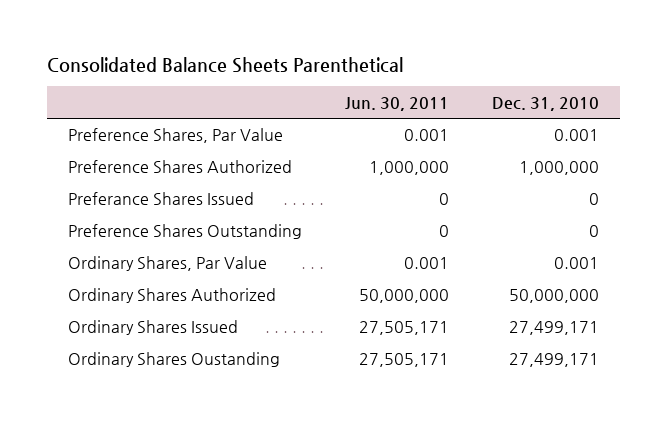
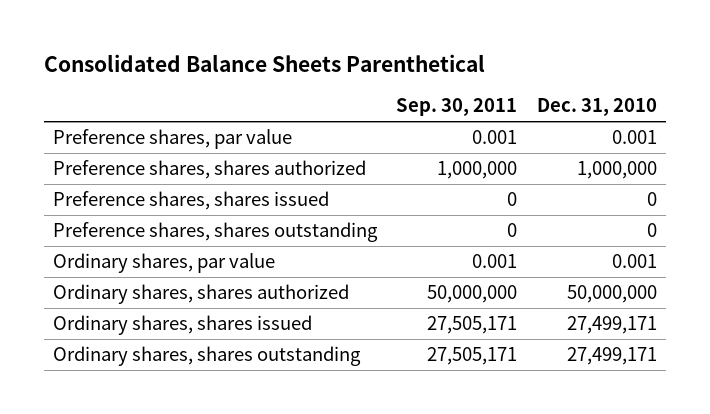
[345,96,450,111] Jun. 30, 2011 -> none
none -> [396,98,518,117] Sep. 30, 2011
[68,128,284,144] Preference Shares, Par Value -> [53,129,293,150] Preference shares, par value
[68,160,293,174] Preference Shares Authorized -> [53,160,367,180] Preference shares, shares authorized
[68,192,255,206] Preferance Shares Issued -> [53,191,330,211] Preference shares, shares issued
[68,224,303,240] Preference Shares Outstanding -> [53,222,379,243] Preference shares, shares outstanding
[68,256,268,272] Ordinary Shares, Par Value -> [53,253,276,274] Ordinary shares, par value
[68,288,277,304] Ordinary Shares Authorized -> [53,284,350,305] Ordinary shares, shares authorized
[68,320,239,336] Ordinary Shares Issued -> [53,315,313,336] Ordinary shares, shares issued
[68,352,281,368] Ordinary Shares Oustanding -> [53,346,362,367] Ordinary shares, shares outstanding

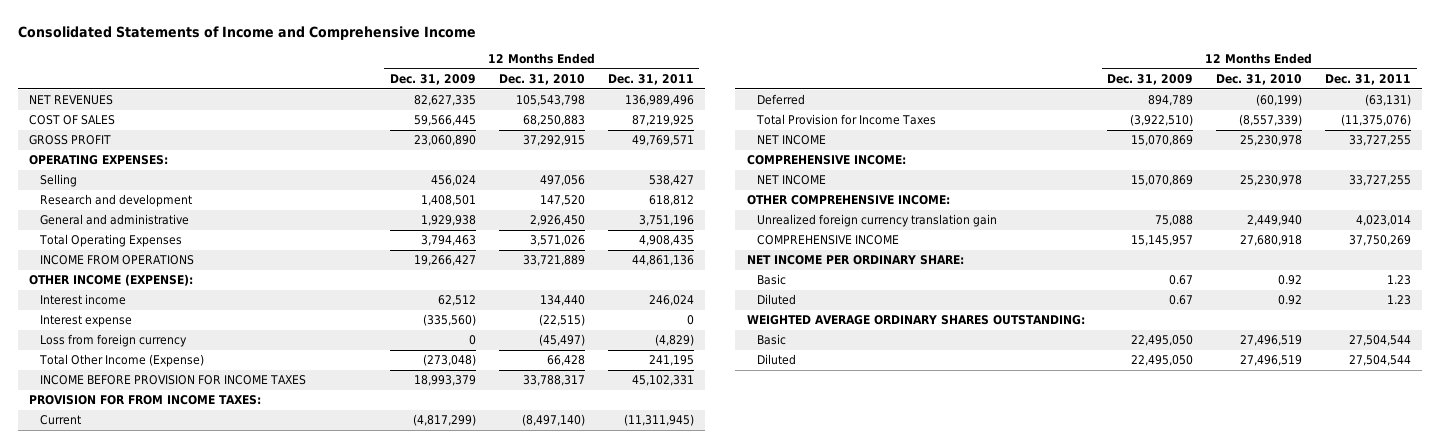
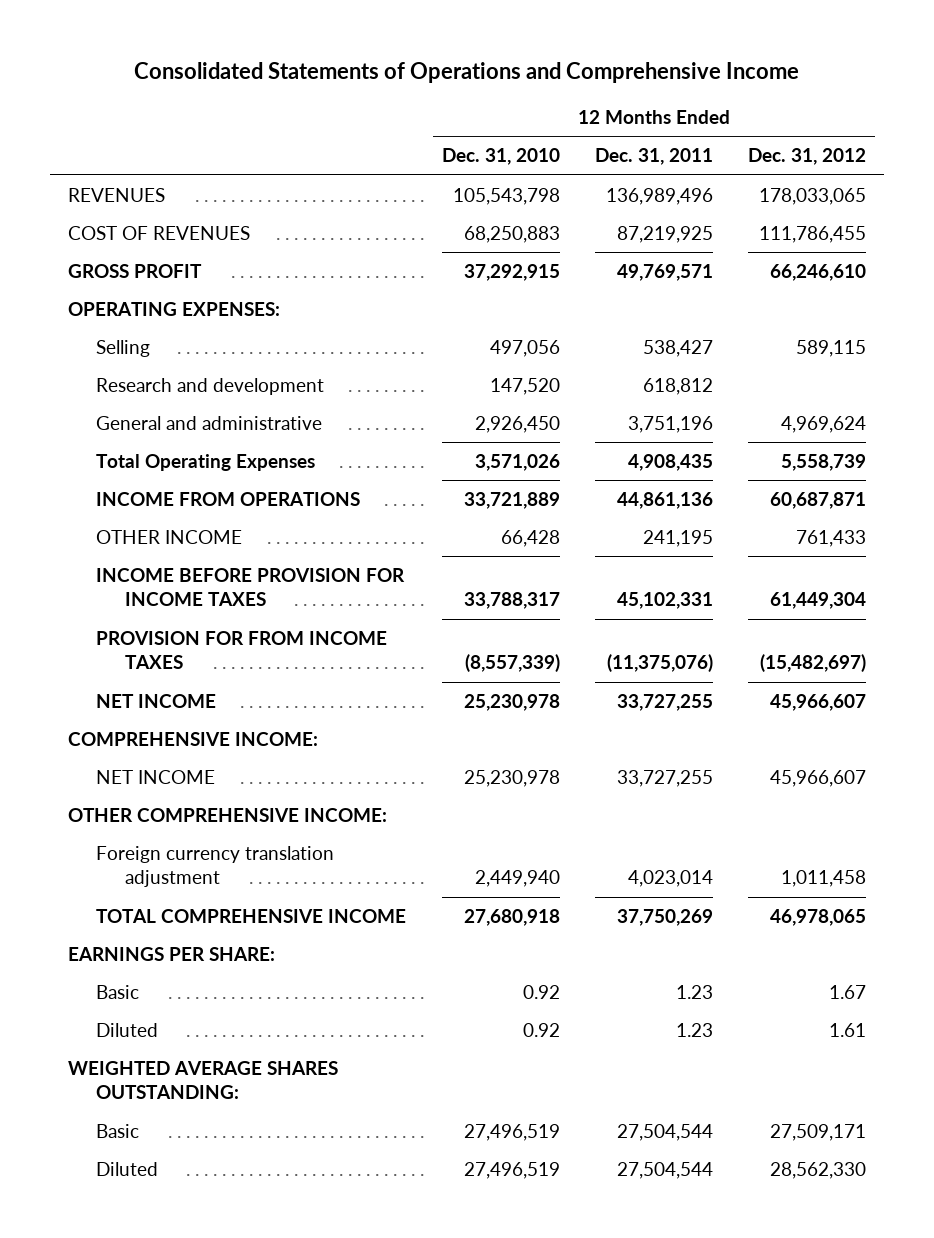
[17,25,476,40] Consolidated Statements of Income and Comprehensive Income -> [133,62,799,84] Consolidated Statements of Operations and Comprehensive Income
[390,74,477,86] Dec. 31, 2009 -> none
none -> [748,148,867,166] Dec. 31, 2012
[29,95,114,106] NET REVENUES -> [67,187,165,202] REVENUES
[29,115,116,126] COST OF SALES -> [67,225,250,240] COST OF REVENUES
[29,274,194,287] OTHER INCOME (EXPENSE): -> none
[39,294,126,306] Interest income -> none
[39,315,132,328] Interest expense -> none
[39,334,187,348] Loss from foreign currency -> none
[38,354,204,368] Total Other Income (Expense) -> [96,529,243,544] OTHER INCOME
[29,395,262,406] PROVISION FOR FROM INCOME TAXES: -> none
[39,415,81,426] Current -> none
[757,94,806,106] Deferred -> none
[756,114,937,126] Total Provision for Income Taxes -> [96,630,388,670] PROVISION FOR FROM INCOME TAXES
[757,214,998,228] Unrealized foreign currency translation gain -> [96,845,335,888] Foreign currency translation adjustment
[757,235,900,246] COMPREHENSIVE INCOME -> [96,908,407,923] TOTAL COMPREHENSIVE INCOME
[746,255,964,266] NET INCOME PER ORDINARY SHARE: -> [67,946,275,961] EARNINGS PER SHARE:
[746,315,1085,326] WEIGHTED AVERAGE ORDINARY SHARES OUTSTANDING: -> [67,1060,338,1100] WEIGHTED AVERAGE SHARES OUTSTANDING:

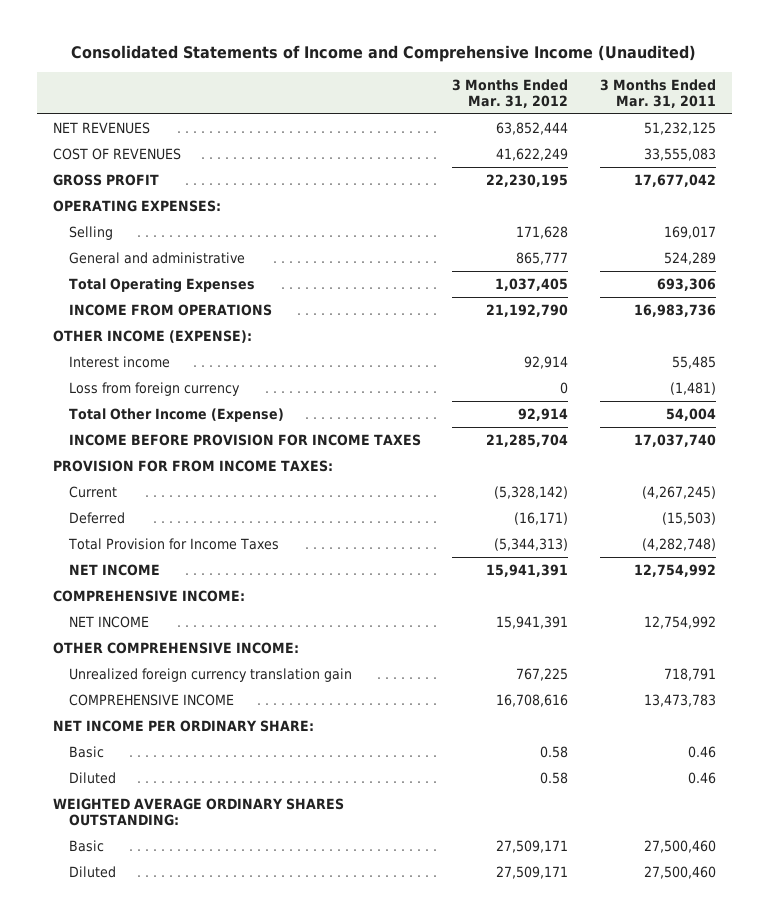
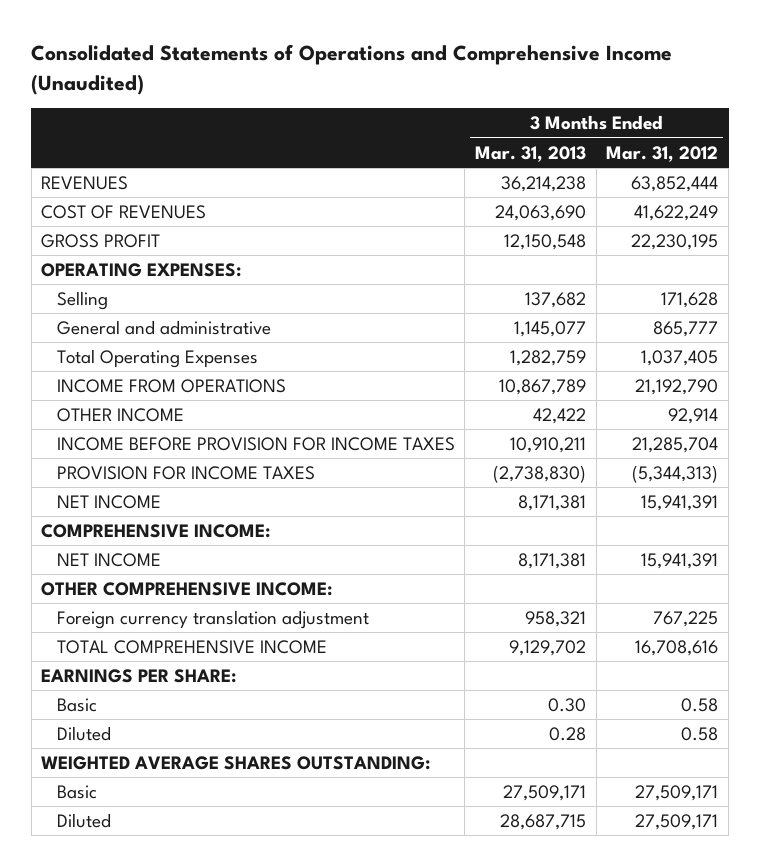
[71,45,697,63] Consolidated Statements of Income and Comprehensive Income (Unaudited) -> [31,44,673,95] Consolidated Statements of Operations and Comprehensive Income (Unaudited)
[600,78,717,108] 3 Months Ended Mar. 31, 2011 -> none
none -> [475,145,587,162] Mar. 31, 2013
[52,121,150,134] NET REVENUES -> [41,175,129,190] REVENUES
[52,329,252,343] OTHER INCOME (EXPENSE): -> none
[68,355,170,368] Interest income -> none
[68,381,240,396] Loss from foreign currency -> none
[68,407,284,422] Total Other Income (Expense) -> [56,407,184,422] OTHER INCOME
[52,459,333,472] PROVISION FOR FROM INCOME TAXES: -> none
[68,485,117,498] Current -> none
[68,511,125,524] Deferred -> none
[67,537,279,550] Total Provision for Income Taxes -> [56,465,315,480] PROVISION FOR INCOME TAXES
[68,667,352,682] Unrealized foreign currency translation gain -> [56,609,369,629] Foreign currency translation adjustment
[68,693,234,706] COMPREHENSIVE INCOME -> [56,639,327,654] TOTAL COMPREHENSIVE INCOME
[52,719,314,732] NET INCOME PER ORDINARY SHARE: -> [41,668,237,683] EARNINGS PER SHARE:
[52,797,344,827] WEIGHTED AVERAGE ORDINARY SHARES OUTSTANDING: -> [41,755,431,770] WEIGHTED AVERAGE SHARES OUTSTANDING:

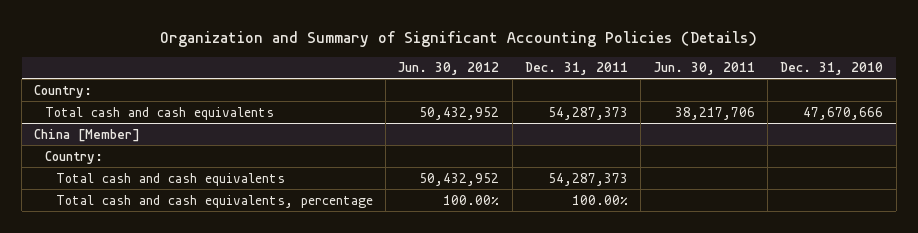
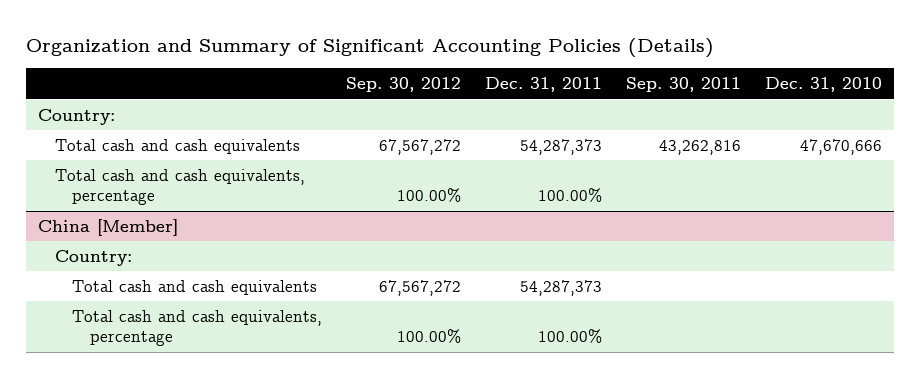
[398,62,500,76] Jun. 30, 2012 -> none
[653,62,755,76] Jun. 30, 2011 -> none
none -> [346,77,462,93] Sep. 30, 2012
none -> [626,77,742,93] Sep. 30, 2011
none -> [55,168,306,206] Total cash and cash equivalents, percentage

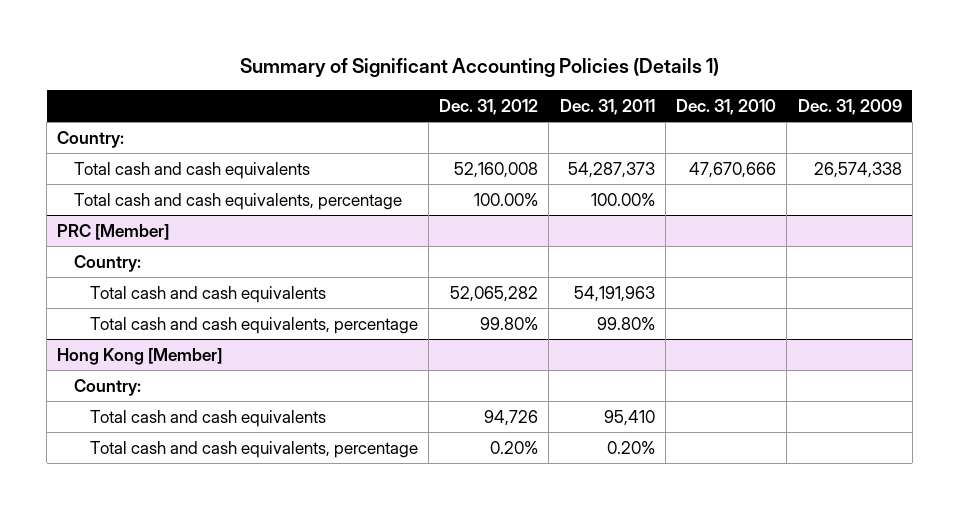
[26,37,715,58] Organization and Summary of Significant Accounting Policies (Details) -> [239,58,719,78] Summary of Significant Accounting Policies (Details 1)
[346,77,462,93] Sep. 30, 2012 -> none
[626,77,742,93] Sep. 30, 2011 -> none
none -> [439,98,539,115] Dec. 31, 2012
none -> [797,98,902,115] Dec. 31, 2009
[38,218,179,236] China [Member] -> none
none -> [57,223,170,240] PRC [Member]
[520,279,603,296] 54,287,373 -> [573,285,655,302] 54,191,963
[538,329,603,344] 100.00% -> [596,316,655,330] 99.80%
none -> [57,347,223,365] Hong Kong [Member]
none -> [73,378,141,396] Country:
none -> [89,409,326,427] Total cash and cash equivalents
none -> [89,440,418,458] Total cash and cash equivalents, percentage

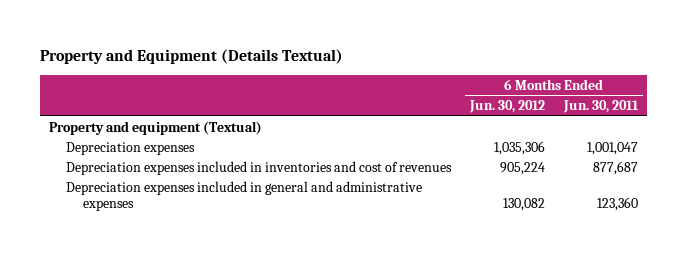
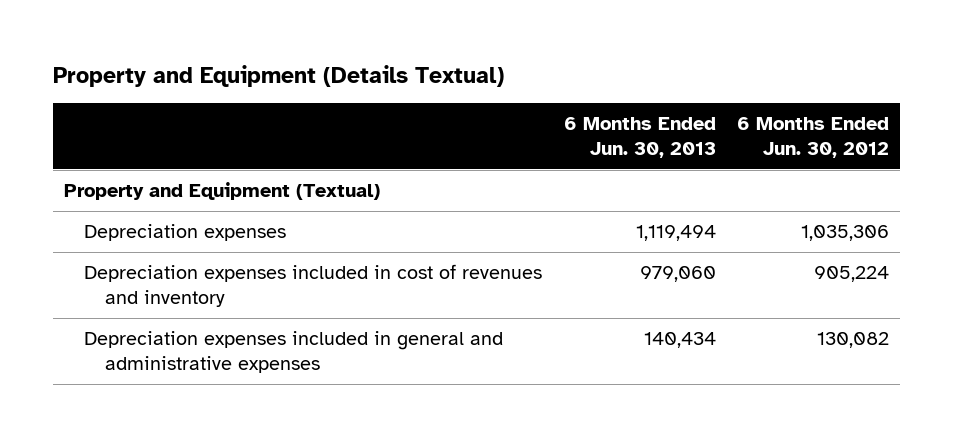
[562,100,639,114] Jun. 30, 2011 -> none
none -> [563,116,716,159] 6 Months Ended Jun. 30, 2013
[49,120,263,135] Property and equipment (Textual) -> [63,181,380,200] Property and Equipment (Textual)
[66,160,453,175] Depreciation expenses included in inventories and cost of revenues -> [84,263,543,308] Depreciation expenses included in cost of revenues and inventory

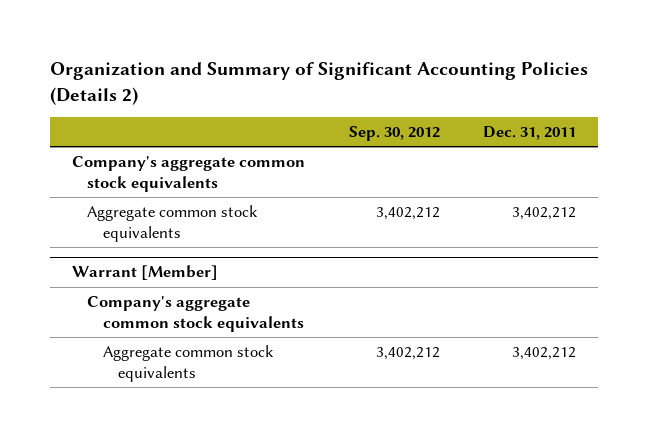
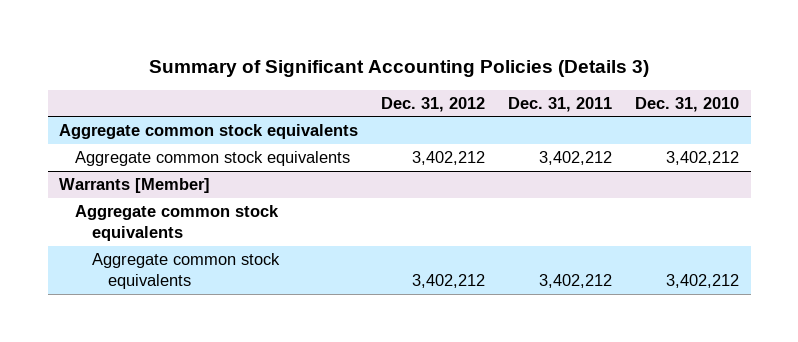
[49,62,588,105] Organization and Summary of Significant Accounting Policies (Details 2) -> [149,60,650,78] Summary of Significant Accounting Policies (Details 3)
[348,125,440,141] Sep. 30, 2012 -> none
none -> [381,96,486,112] Dec. 31, 2012
none -> [635,96,740,112] Dec. 31, 2010
[71,155,305,192] Company's aggregate common stock equivalents -> [59,123,359,139] Aggregate common stock equivalents
[71,265,218,281] Warrant [Member] -> [59,177,211,193] Warrants [Member]
[87,295,304,332] Company's aggregate common stock equivalents -> [75,204,280,242] Aggregate common stock equivalents

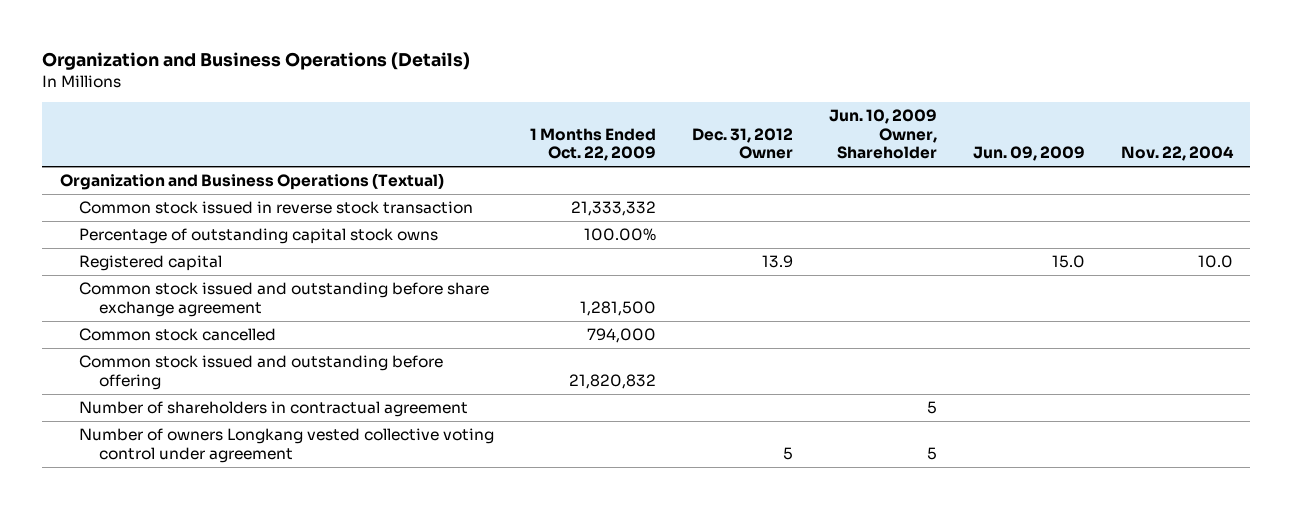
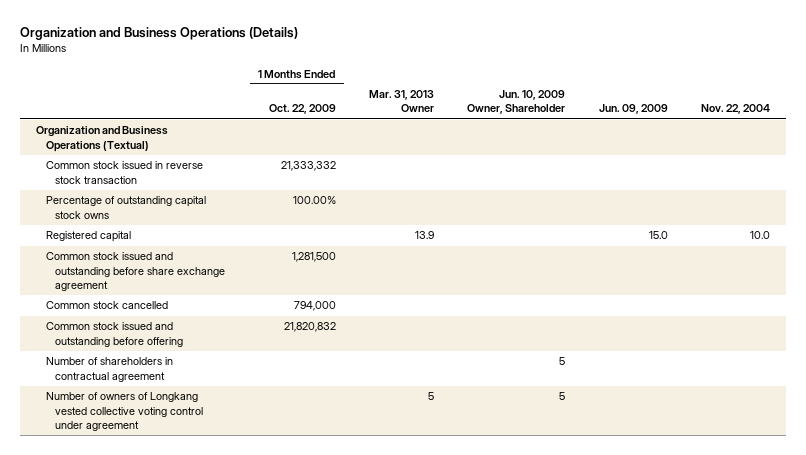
[692,127,794,160] Dec. 31, 2012 Owner -> none
none -> [368,90,434,113] Mar. 31, 2013 Owner
[79,428,495,463] Number of owners Longkang vested collective voting control under agreement -> [45,392,204,431] Number of owners of Longkang vested collective voting control under agreement

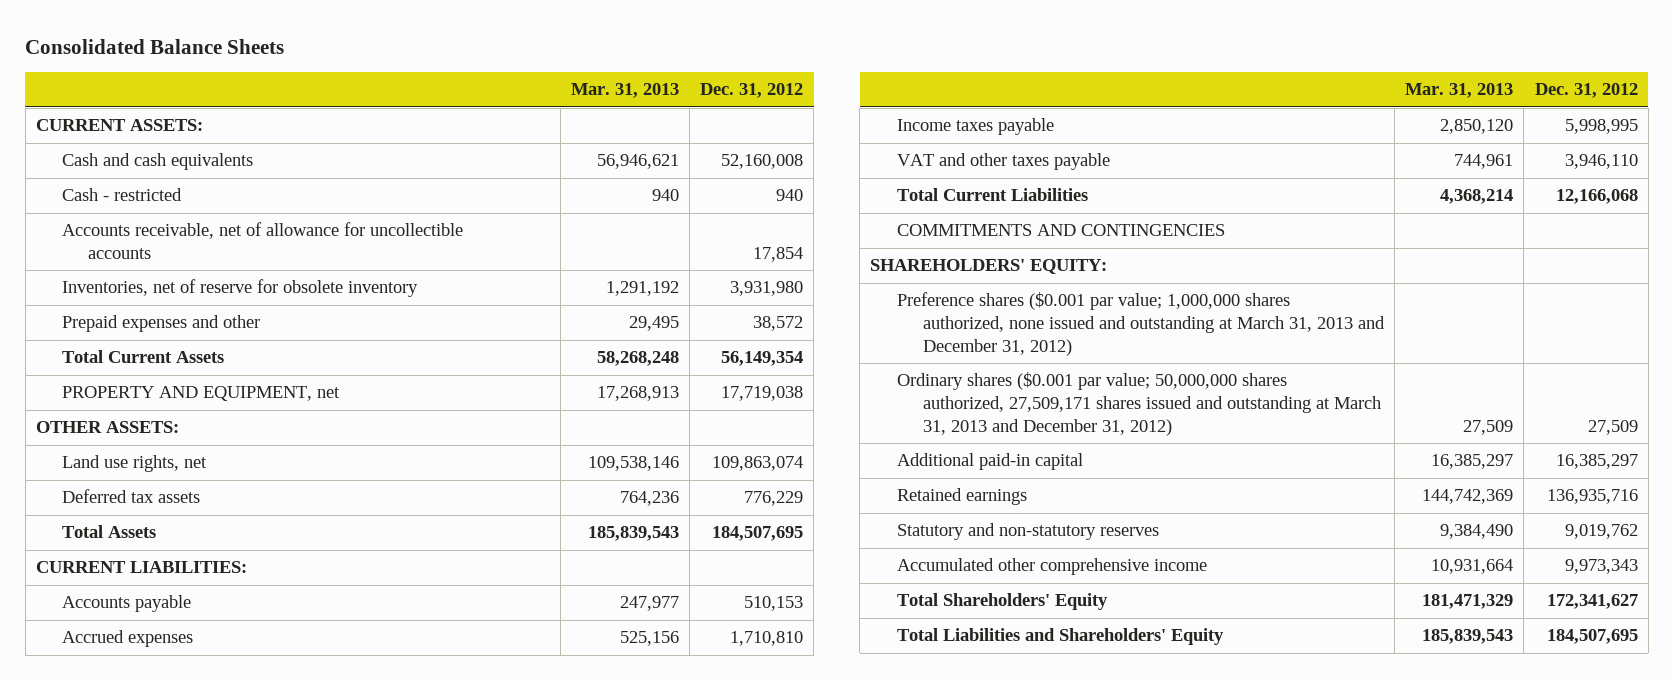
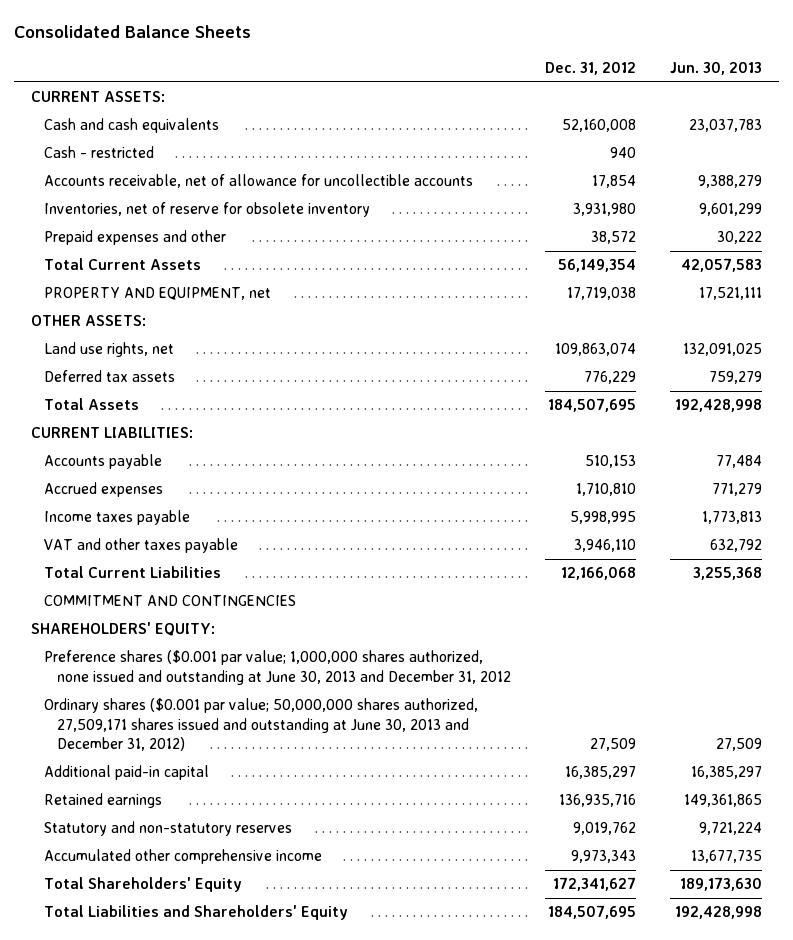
[570,83,679,99] Mar. 31, 2013 -> none
none -> [670,61,763,75] Jun. 30, 2013
[896,224,1225,237] COMMITMENTS AND CONTINGENCIES -> [44,595,297,607] COMMITMENT AND CONTINGENCIES
[896,292,1386,356] Preference shares ($0.001 par value; 1,000,000 shares authorized, none issued and outstanding at March 31, 2013 and December 31, 2012) -> [44,650,512,685] Preference shares ($0.001 par value; 1,000,000 shares authorized, none issued and outstanding at June 30, 2013 and December 31, 2012
[896,372,1382,436] Ordinary shares ($0.001 par value; 50,000,000 shares authorized, 27,509,171 shares issued and outstanding at March 31, 2013 and December 31, 2012) -> [44,698,479,752] Ordinary shares ($0.001 par value; 50,000,000 shares authorized, 27,509,171 shares issued and outstanding at June 30, 2013 and December 31, 2012)

